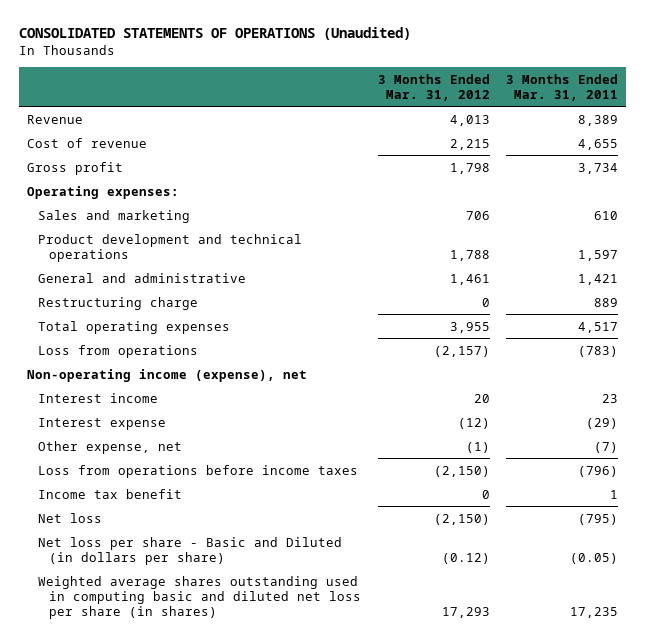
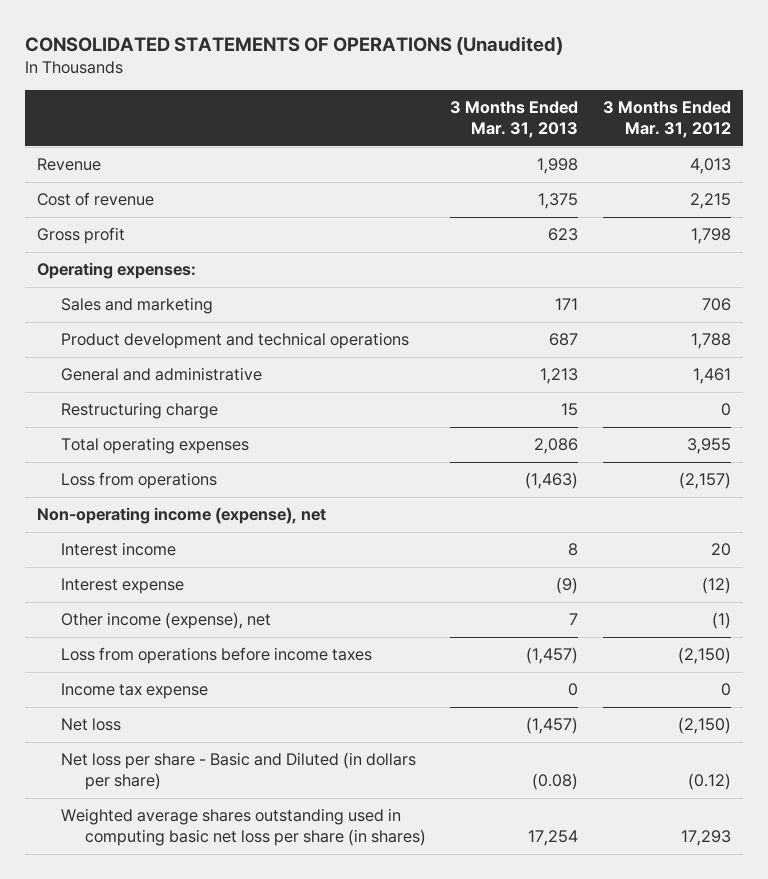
[505,73,618,101] 3 Months Ended Mar. 31, 2011 -> none
none -> [450,101,579,139] 3 Months Ended Mar. 31, 2013
[38,440,183,454] Other expense, net -> [60,612,271,630] Other income (expense), net
[38,488,183,499] Income tax benefit -> [60,683,208,700] Income tax expense
[38,575,362,619] Weighted average shares outstanding used in computing basic and diluted net loss per share (in shares) -> [60,808,426,847] Weighted average shares outstanding used in computing basic net loss per share (in shares)

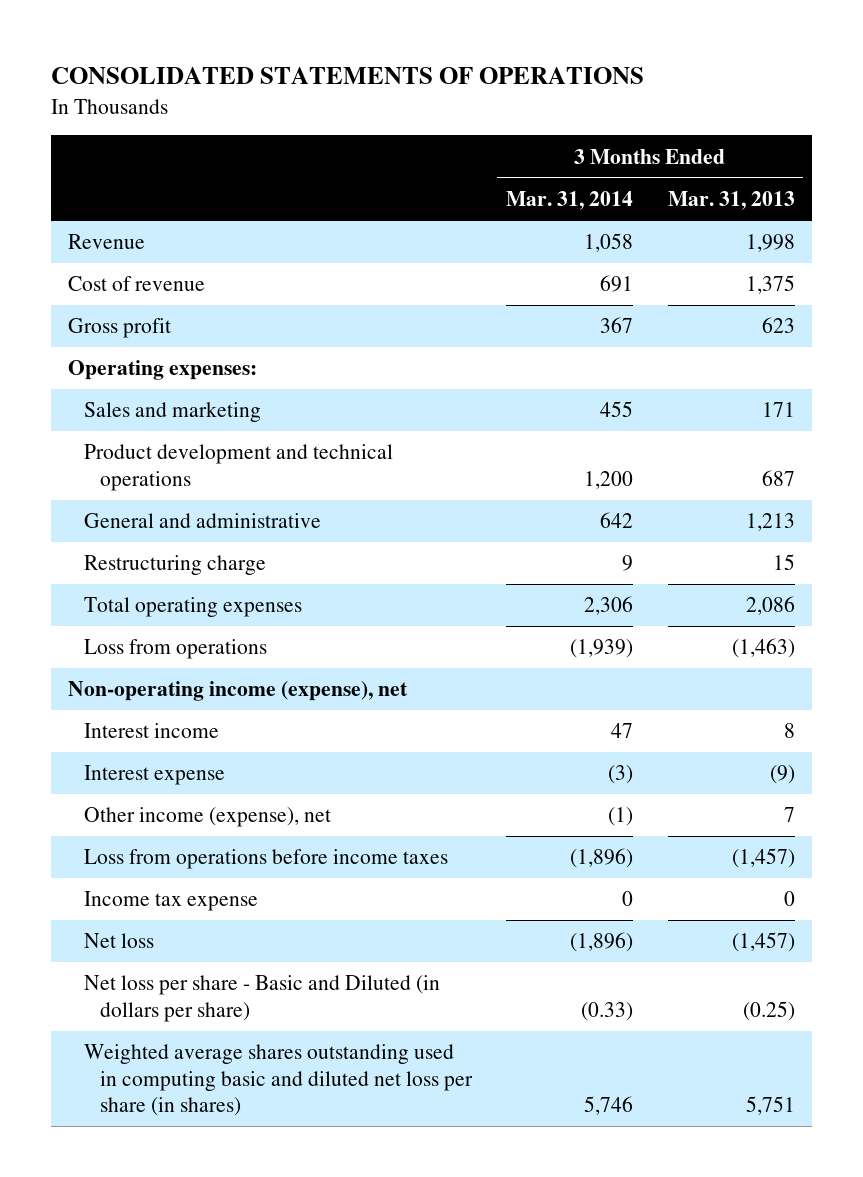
[24,35,563,55] CONSOLIDATED STATEMENTS OF OPERATIONS (Unaudited) -> [50,67,644,85] CONSOLIDATED STATEMENTS OF OPERATIONS
[602,101,731,139] 3 Months Ended Mar. 31, 2012 -> none
none -> [506,191,634,211] Mar. 31, 2014
[532,773,579,791] (0.08) -> [742,1000,795,1021] (0.25)
[60,808,426,847] Weighted average shares outstanding used in computing basic net loss per share (in shares) -> [83,1044,473,1116] Weighted average shares outstanding used in computing basic and diluted net loss per share (in shares)
[528,830,579,847] 17,254 -> [745,1095,795,1115] 5,751

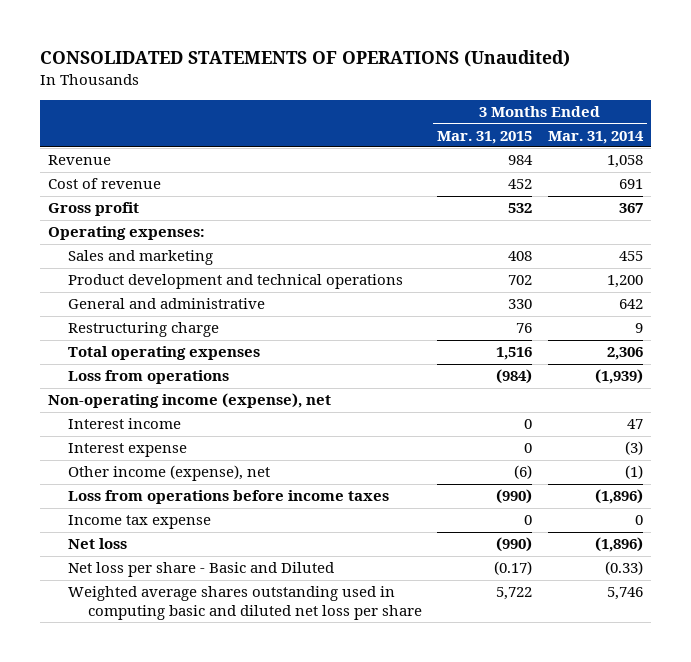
[50,67,644,85] CONSOLIDATED STATEMENTS OF OPERATIONS -> [40,50,571,68] CONSOLIDATED STATEMENTS OF OPERATIONS (Unaudited)
[667,191,795,211] Mar. 31, 2013 -> none
none -> [437,130,533,144] Mar. 31, 2015
[83,975,440,1022] Net loss per share - Basic and Diluted (in dollars per share) -> [67,562,334,578] Net loss per share - Basic and Diluted
[83,1044,473,1116] Weighted average shares outstanding used in computing basic and diluted net loss per share (in shares) -> [67,586,422,620] Weighted average shares outstanding used in computing basic and diluted net loss per share

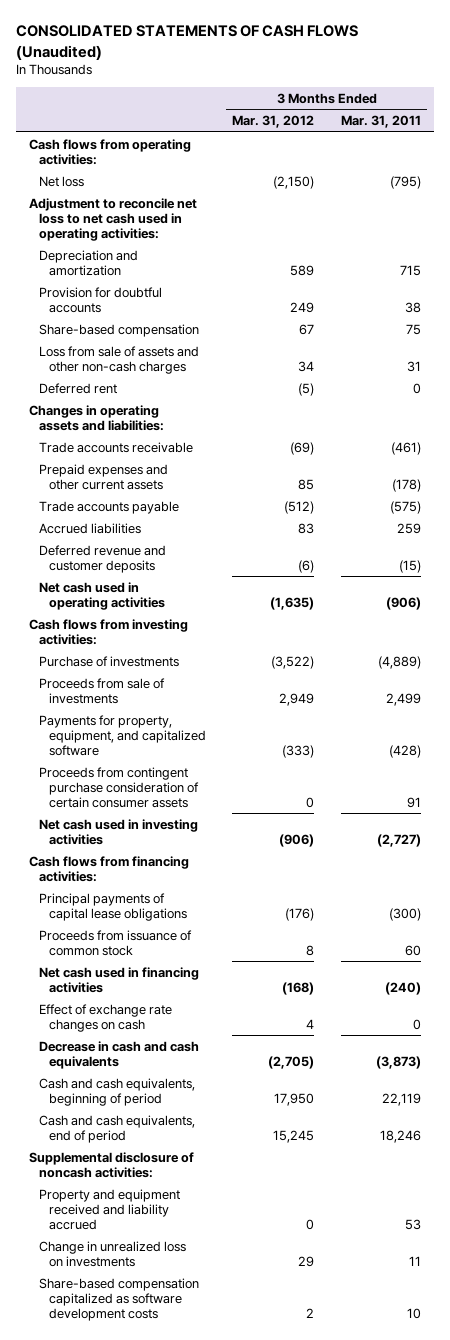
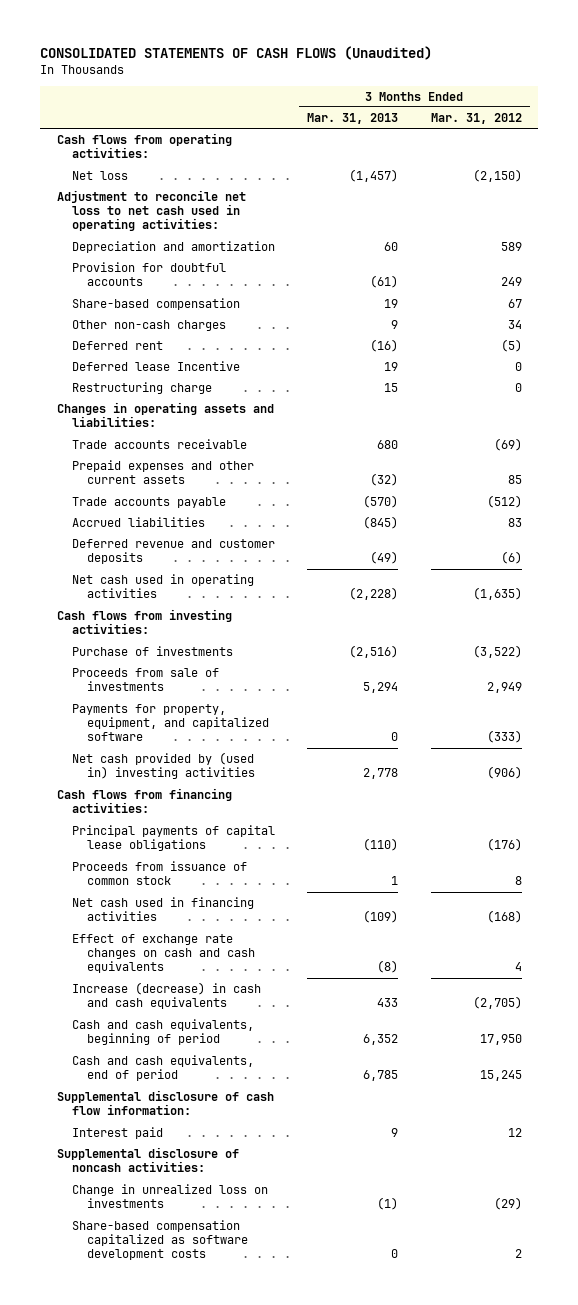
[340,115,421,129] Mar. 31, 2011 -> none
none -> [307,112,399,124] Mar. 31, 2013
[38,345,199,374] Loss from sale of assets and other non-cash charges -> [71,319,226,331] Other non-cash charges
none -> [71,360,240,371] Deferred lease Incentive
none -> [71,381,212,394] Restructuring charge
[38,766,199,808] Proceeds from contingent purchase consideration of certain consumer assets -> none
[38,818,198,845] Net cash used in investing activities -> [71,751,255,780] Net cash provided by (used in) investing activities
[38,1003,172,1032] Effect of exchange rate changes on cash -> [71,933,255,974] Effect of exchange rate changes on cash and cash equivalents
[38,1040,199,1069] Decrease in cash and cash equivalents -> [71,981,261,1010] Increase (decrease) in cash and cash equivalents
none -> [56,1089,274,1116] Supplemental disclosure of cash flow information:
none -> [71,1126,163,1139] Interest paid
[38,1188,180,1230] Property and equipment received and liability accrued -> none
[298,1255,315,1267] 29 -> [493,1197,522,1211] (29)

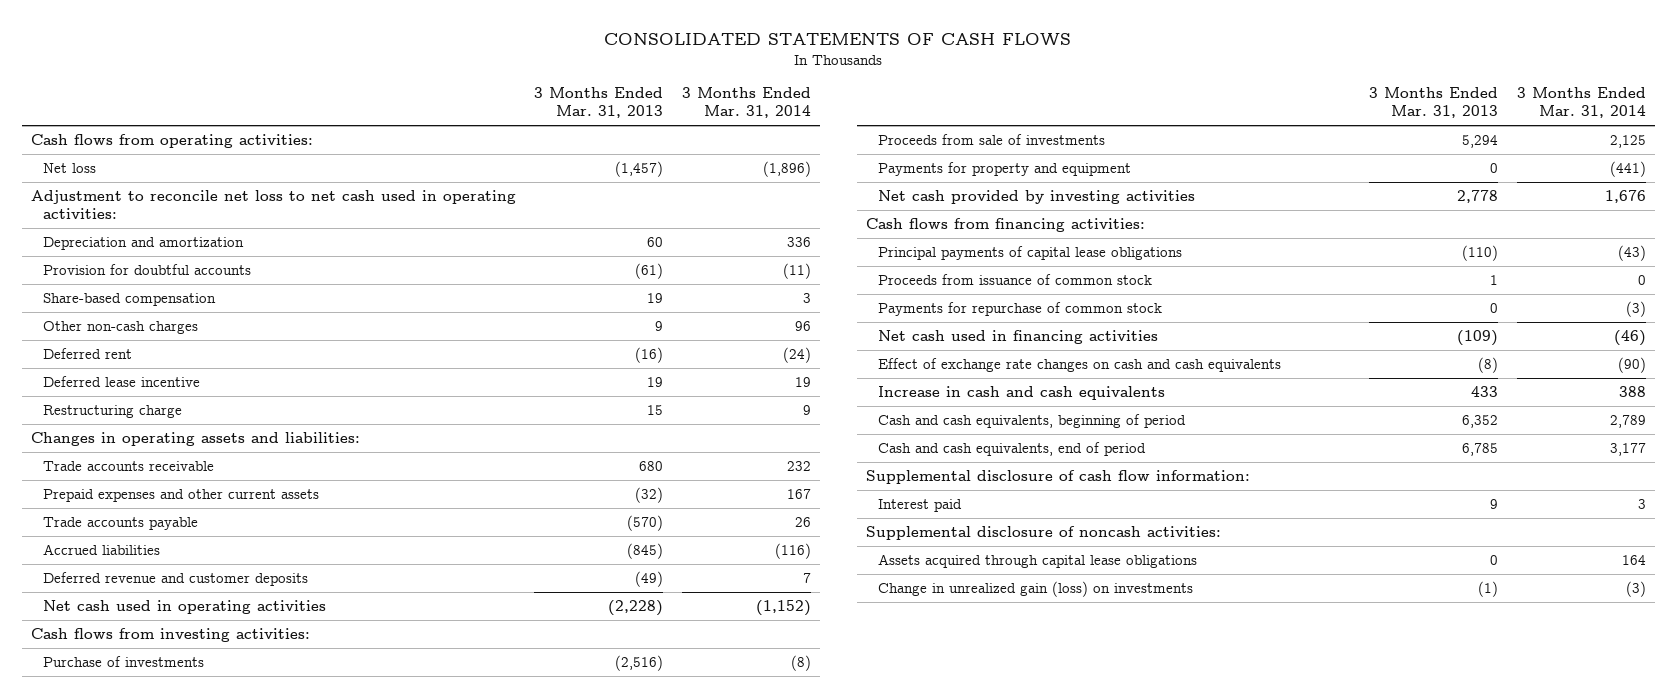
[40,46,433,61] CONSOLIDATED STATEMENTS OF CASH FLOWS (Unaudited) -> [604,32,1072,45] CONSOLIDATED STATEMENTS OF CASH FLOWS
[430,112,522,124] Mar. 31, 2012 -> none
none -> [681,87,811,119] 3 Months Ended Mar. 31, 2014
[71,360,240,371] Deferred lease Incentive -> [43,375,201,387] Deferred lease incentive
[71,703,269,742] Payments for property, equipment, and capitalized software -> [878,161,1132,176] Payments for property and equipment
[71,751,255,780] Net cash provided by (used in) investing activities -> [878,189,1196,204] Net cash provided by investing activities
none -> [878,301,1163,316] Payments for repurchase of common stock
[71,981,261,1010] Increase (decrease) in cash and cash equivalents -> [878,385,1166,400] Increase in cash and cash equivalents
[71,1219,248,1261] Share-based compensation capitalized as software development costs -> none
none -> [878,553,1198,568] Assets acquired through capital lease obligations
[71,1183,268,1209] Change in unrealized loss on investments -> [878,580,1194,597] Change in unrealized gain (loss) on investments

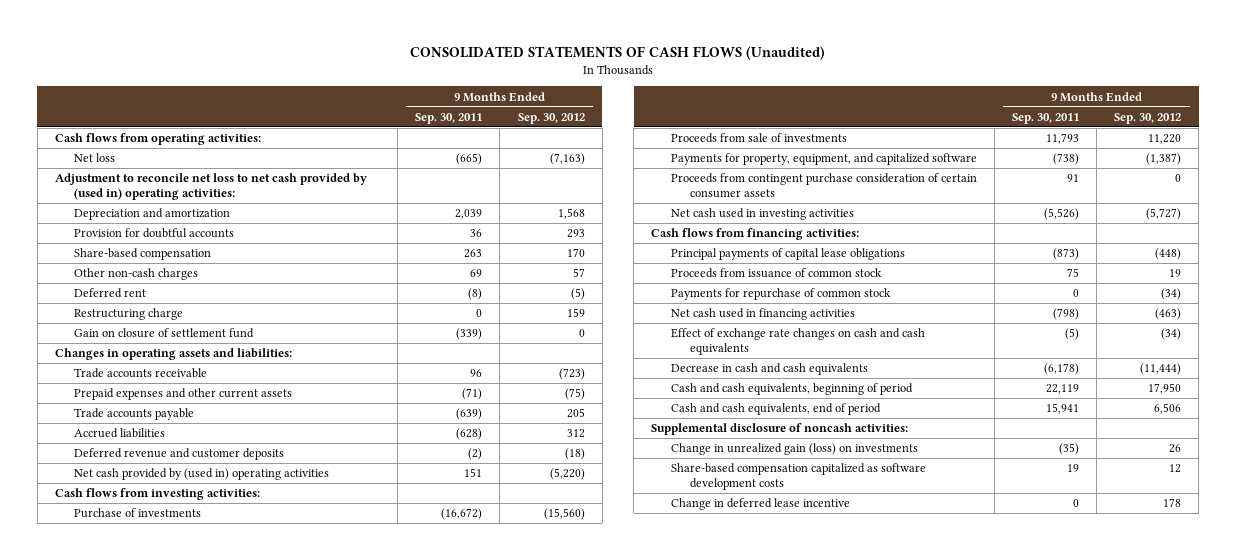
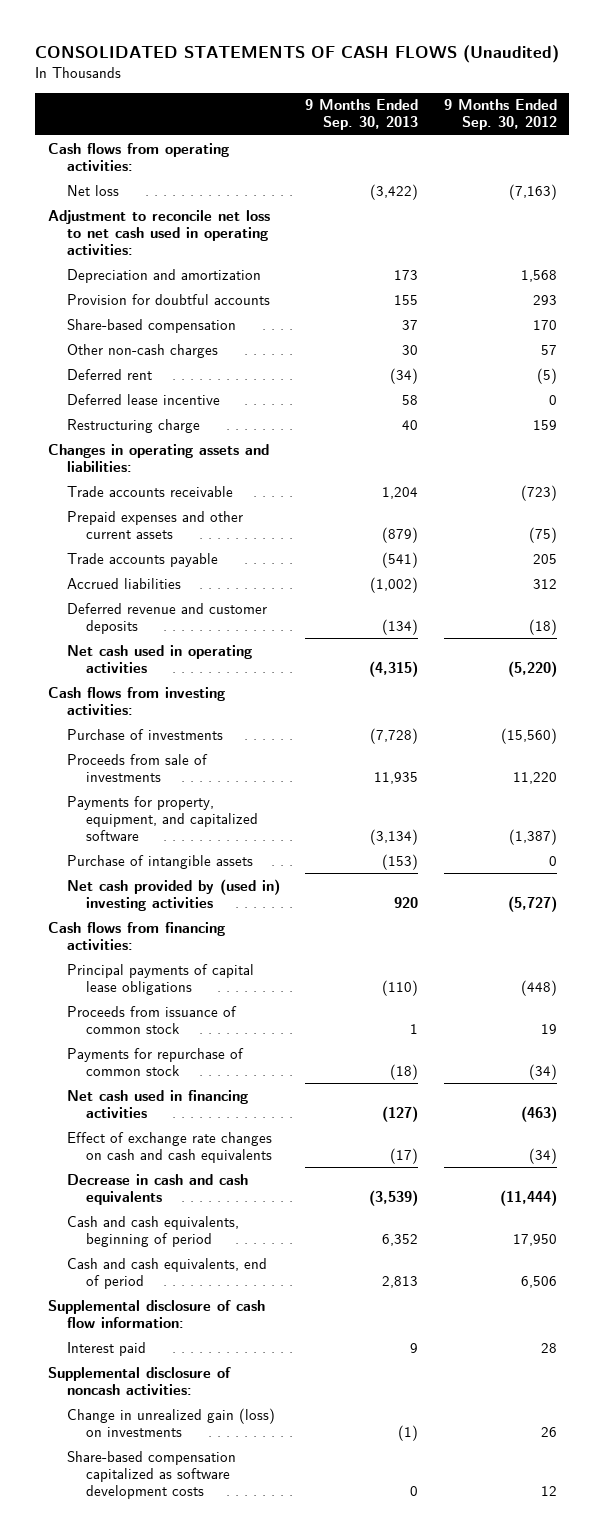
[415,112,483,124] Sep. 30, 2011 -> none
none -> [305,99,419,131] 9 Months Ended Sep. 30, 2013
[54,173,367,201] Adjustment to reconcile net loss to net cash provided by (used in) operating activities: -> [47,209,270,255] Adjustment to reconcile net loss to net cash used in operating activities:
none -> [66,393,220,405] Deferred lease incentive
[74,328,255,339] Gain on closure of settlement fund -> none
[74,468,330,481] Net cash provided by (used in) operating activities -> [66,644,252,673] Net cash used in operating activities
[670,173,977,199] Proceeds from contingent purchase consideration of certain consumer assets -> none
none -> [66,854,253,869] Purchase of intangible assets
[670,208,854,221] Net cash used in investing activities -> [66,878,280,911] Net cash provided by (used in) investing activities
none -> [47,1299,265,1328] Supplemental disclosure of cash flow information:
none -> [66,1341,146,1356] Interest paid
[670,498,850,511] Change in deferred lease incentive -> none

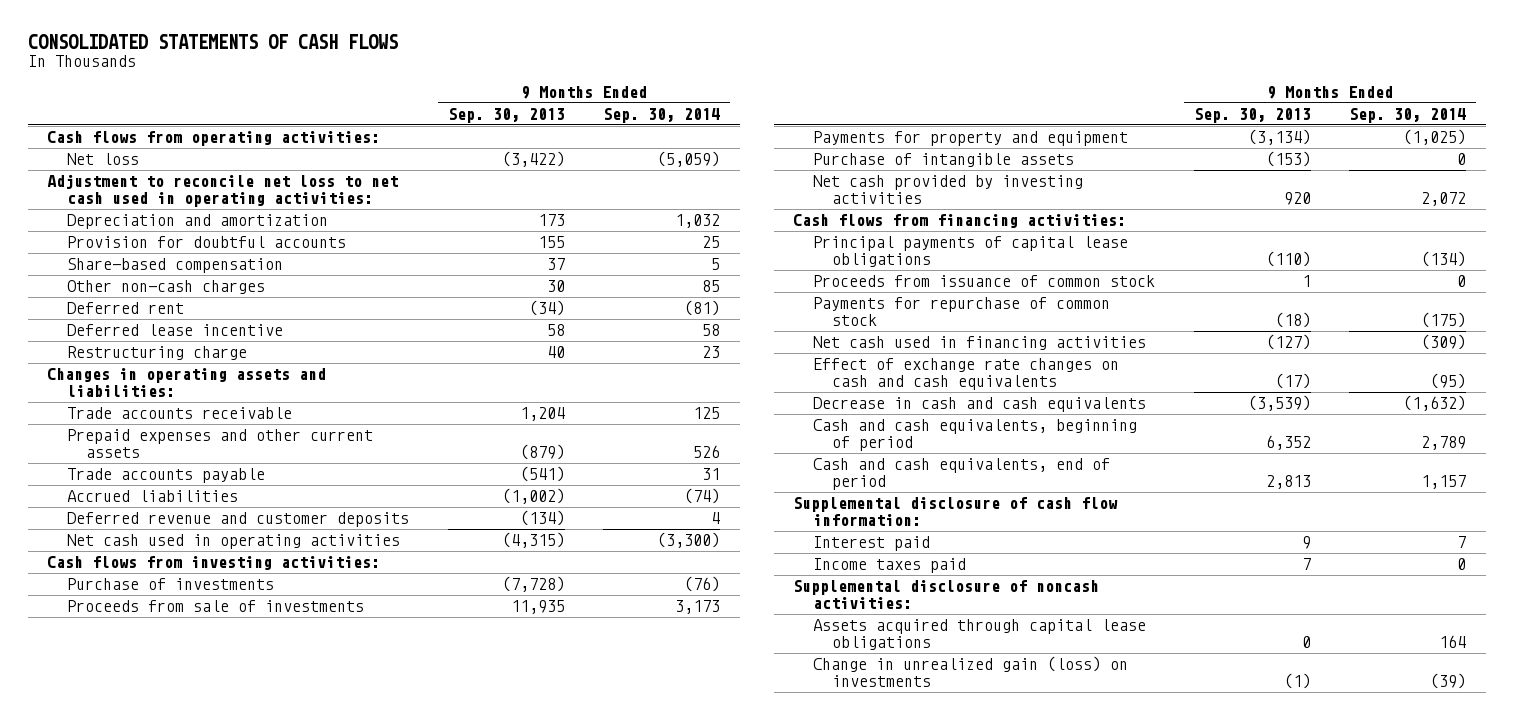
[35,44,560,63] CONSOLIDATED STATEMENTS OF CASH FLOWS (Unaudited) -> [27,33,398,49] CONSOLIDATED STATEMENTS OF CASH FLOWS
[443,99,557,131] 9 Months Ended Sep. 30, 2012 -> none
none -> [603,107,721,123] Sep. 30, 2014
[66,795,259,841] Payments for property, equipment, and capitalized software -> [812,131,1128,147] Payments for property and equipment
[66,878,280,911] Net cash provided by (used in) investing activities -> [812,175,1083,204] Net cash provided by investing activities
none -> [812,558,966,574] Income taxes paid
none -> [812,619,1146,650] Assets acquired through capital lease obligations
[66,1450,236,1499] Share-based compensation capitalized as software development costs -> none

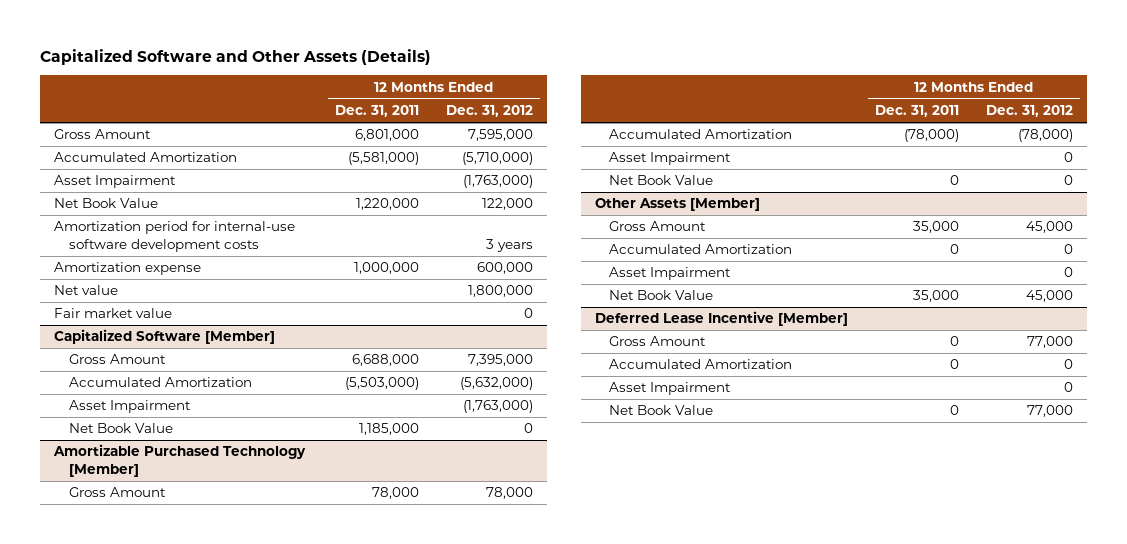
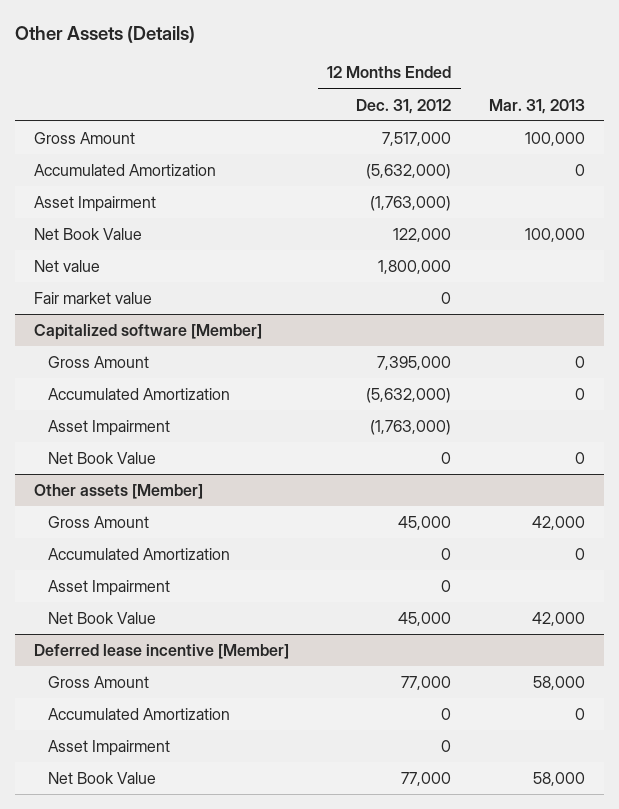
[40,48,432,65] Capitalized Software and Other Assets (Details) -> [15,26,196,44] Other Assets (Details)
[334,105,419,118] Dec. 31, 2011 -> none
none -> [489,98,586,114] Mar. 31, 2013
[467,129,533,142] 7,595,000 -> [382,132,452,147] 7,517,000
[461,152,533,166] (5,710,000) -> [366,164,452,180] (5,632,000)
[54,221,296,252] Amortization period for internal-use software development costs -> none
[54,262,202,276] Amortization expense -> none
[54,329,276,345] Capitalized Software [Member] -> [34,324,263,341] Capitalized software [Member]
[53,444,307,477] Amortizable Purchased Technology [Member] -> none
[68,487,166,498] Gross Amount -> none
[609,129,793,140] Accumulated Amortization -> none
[609,152,732,166] Asset Impairment -> none
[609,175,714,186] Net Book Value -> none
[594,198,760,212] Other Assets [Member] -> [34,484,204,500] Other assets [Member]
[594,311,848,327] Deferred Lease Incentive [Member] -> [34,644,290,660] Deferred lease incentive [Member]

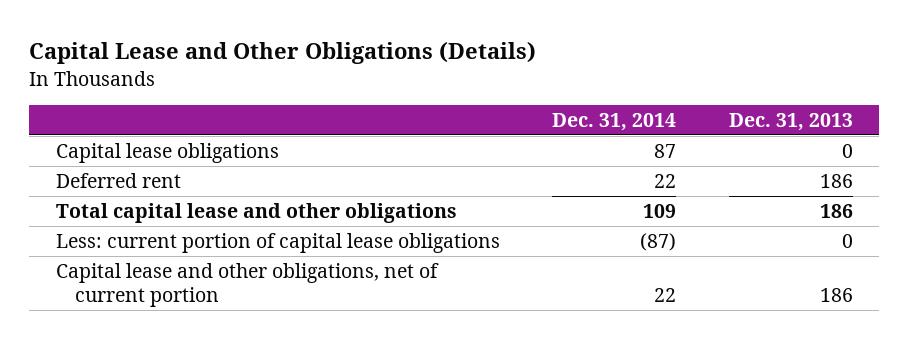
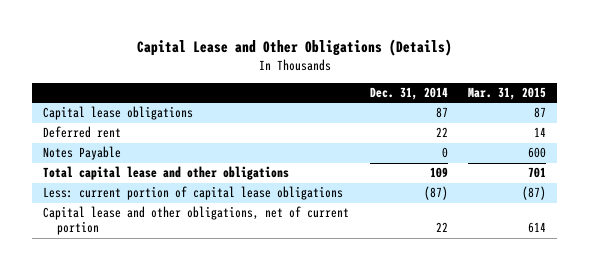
[728,112,853,131] Dec. 31, 2013 -> none
none -> [468,87,547,101] Mar. 31, 2015
none -> [42,146,121,161] Notes Payable

